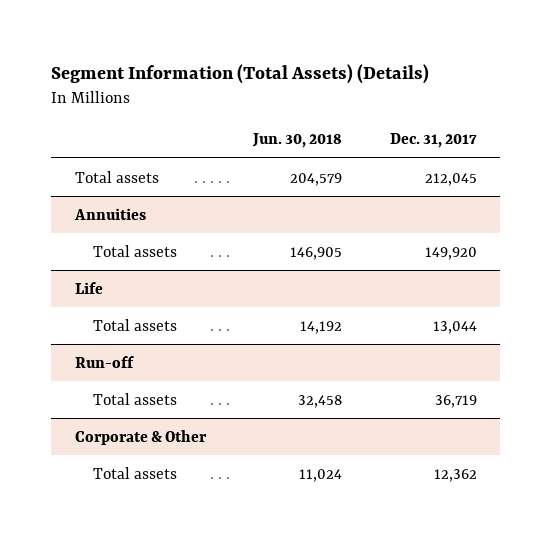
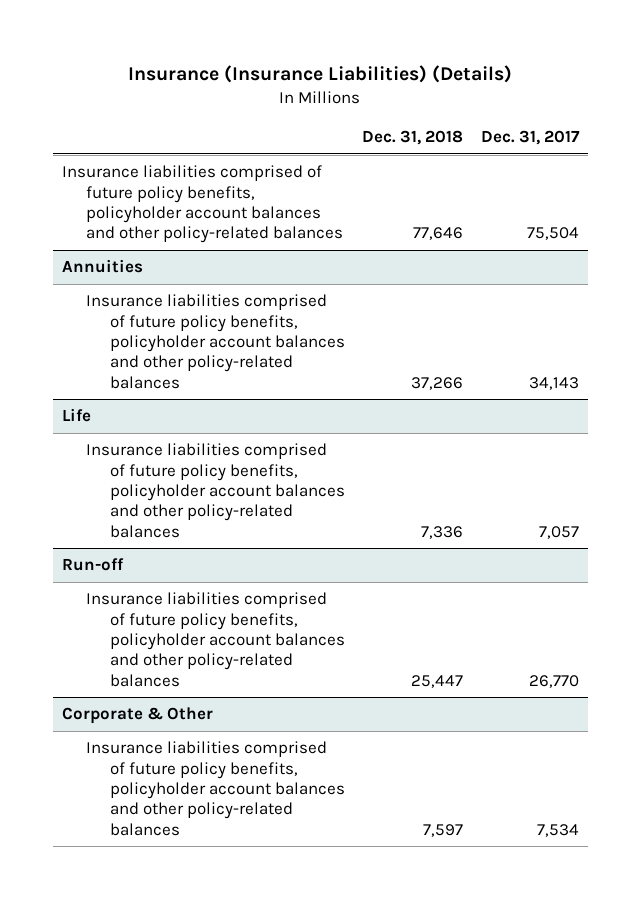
[51,64,430,85] Segment Information (Total Assets) (Details) -> [128,64,513,83] Insurance (Insurance Liabilities) (Details)
[252,133,343,149] Jun. 30, 2018 -> none
none -> [362,130,464,146] Dec. 31, 2018
[75,170,160,183] Total assets -> none
none -> [61,165,343,244] Insurance liabilities comprised of future policy benefits, policyholder account balances and other policy-related balances
[93,244,178,257] Total assets -> none
none -> [85,294,345,389] Insurance liabilities comprised of future policy benefits, policyholder account balances and other policy-related balances
[93,318,178,331] Total assets -> none
none -> [85,443,345,538] Insurance liabilities comprised of future policy benefits, policyholder account balances and other policy-related balances
[93,392,178,405] Total assets -> none
none -> [85,592,345,687] Insurance liabilities comprised of future policy benefits, policyholder account balances and other policy-related balances
[93,466,178,479] Total assets -> none
none -> [85,741,345,836] Insurance liabilities comprised of future policy benefits, policyholder account balances and other policy-related balances

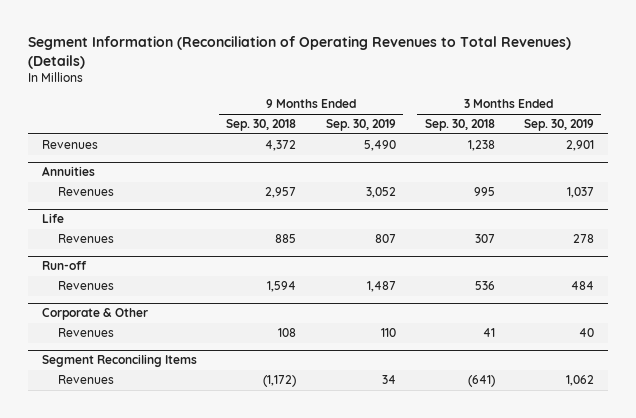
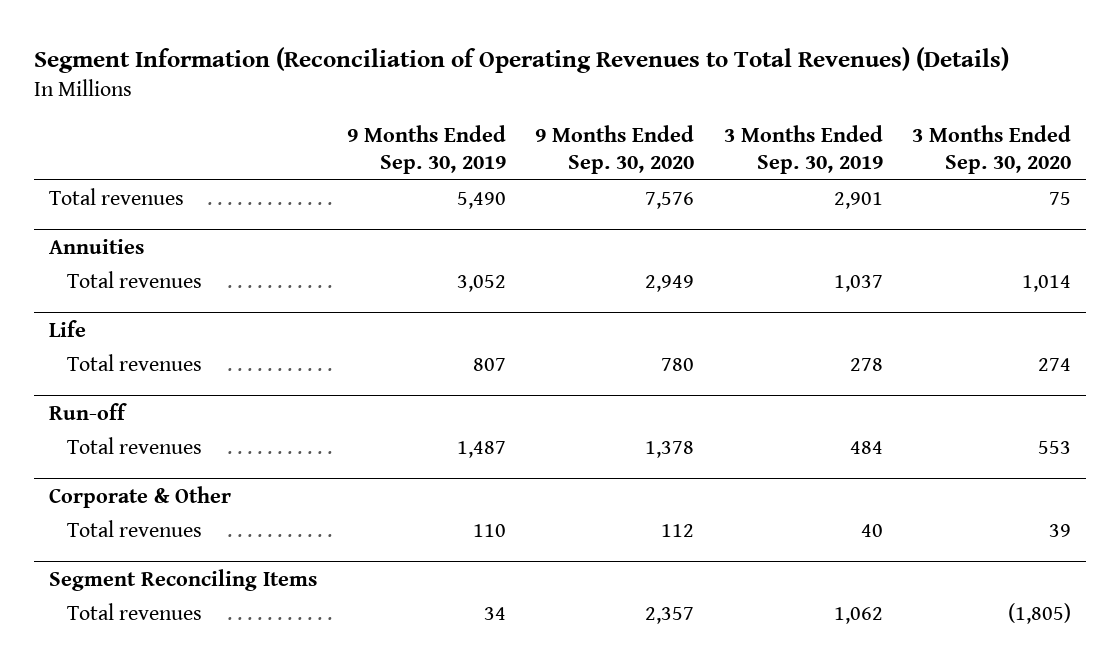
[226,119,297,132] Sep. 30, 2018 -> none
[424,119,495,132] Sep. 30, 2018 -> none
none -> [535,124,695,175] 9 Months Ended Sep. 30, 2020
none -> [912,124,1072,175] 3 Months Ended Sep. 30, 2020
[42,140,99,150] Revenues -> [48,187,184,205] Total revenues
[57,187,114,197] Revenues -> [66,270,202,288] Total revenues
[57,234,114,244] Revenues -> [66,353,202,371] Total revenues
[57,281,114,291] Revenues -> [66,436,202,454] Total revenues
[57,328,114,338] Revenues -> [66,519,202,537] Total revenues
[57,375,114,385] Revenues -> [66,602,202,620] Total revenues

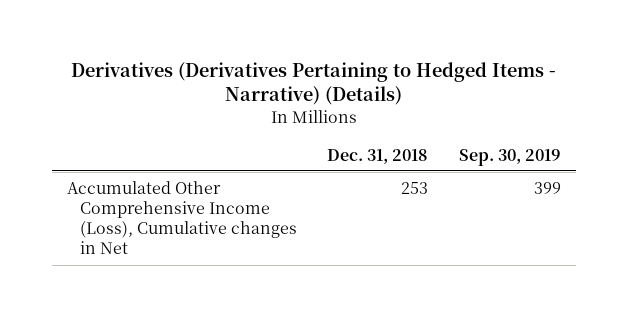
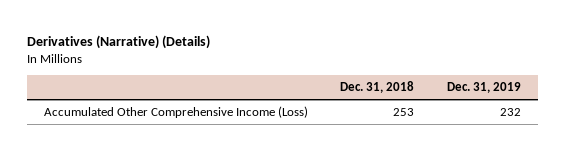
[71,61,557,106] Derivatives (Derivatives Pertaining to Hedged Items - Narrative) (Details) -> [27,35,211,50] Derivatives (Narrative) (Details)
[458,148,561,166] Sep. 30, 2019 -> none
none -> [447,82,522,94] Dec. 31, 2019
[67,180,298,255] Accumulated Other Comprehensive Income (Loss), Cumulative changes in Net -> [43,105,308,118] Accumulated Other Comprehensive Income (Loss)

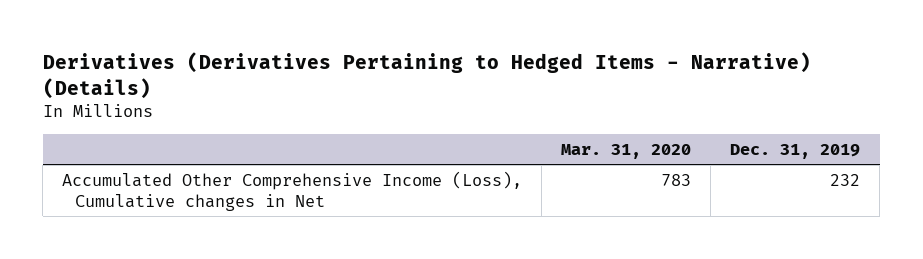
[27,35,211,50] Derivatives (Narrative) (Details) -> [42,51,811,99] Derivatives (Derivatives Pertaining to Hedged Items - Narrative) (Details)
[340,81,415,94] Dec. 31, 2018 -> none
none -> [561,143,692,159] Mar. 31, 2020
[43,105,308,118] Accumulated Other Comprehensive Income (Loss) -> [62,171,523,211] Accumulated Other Comprehensive Income (Loss), Cumulative changes in Net

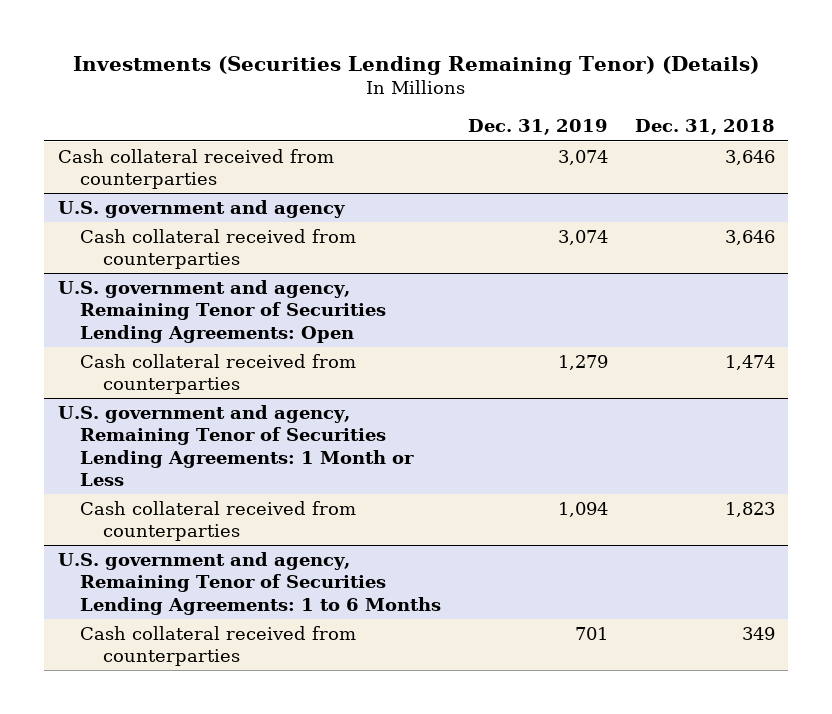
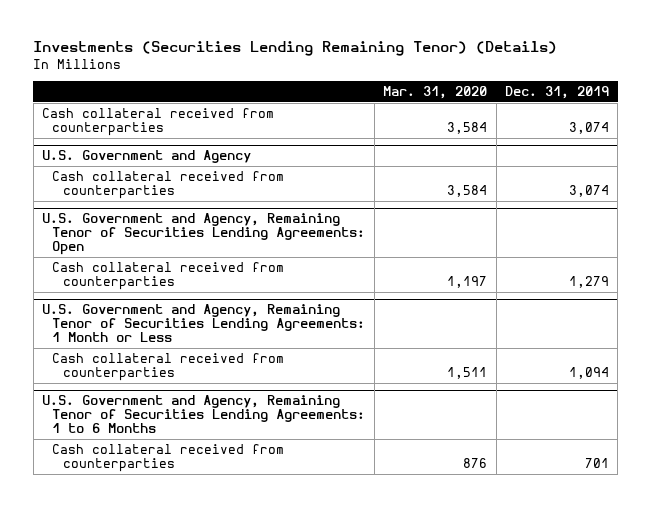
[634,119,775,136] Dec. 31, 2018 -> none
none -> [383,85,488,99] Mar. 31, 2020
[57,199,345,218] U.S. government and agency -> [42,150,252,164] U.S. Government and Agency
[57,279,387,343] U.S. government and agency, Remaining Tenor of Securities Lending Agreements: Open -> [42,213,366,256] U.S. Government and Agency, Remaining Tenor of Securities Lending Agreements: Open
[57,404,415,487] U.S. government and agency, Remaining Tenor of Securities Lending Agreements: 1 Month or Less -> [42,304,366,343] U.S. Government and Agency, Remaining Tenor of Securities Lending Agreements: 1 Month or Less
[57,551,442,615] U.S. government and agency, Remaining Tenor of Securities Lending Agreements: 1 to 6 Months -> [42,395,366,434] U.S. Government and Agency, Remaining Tenor of Securities Lending Agreements: 1 to 6 Months

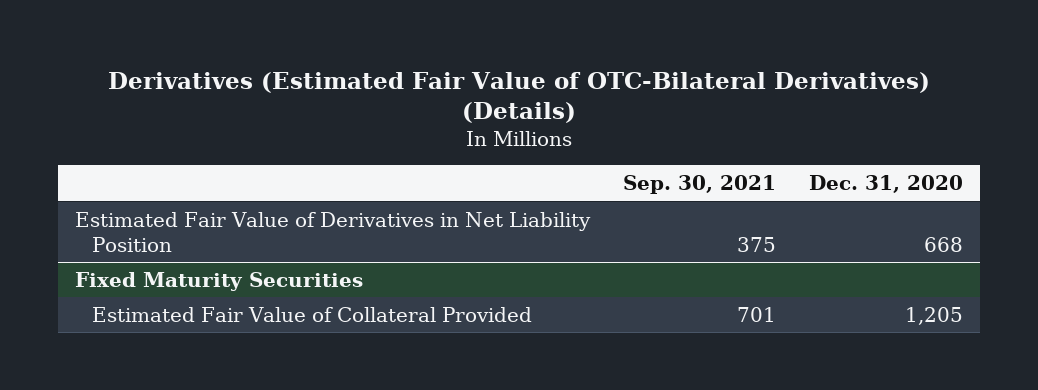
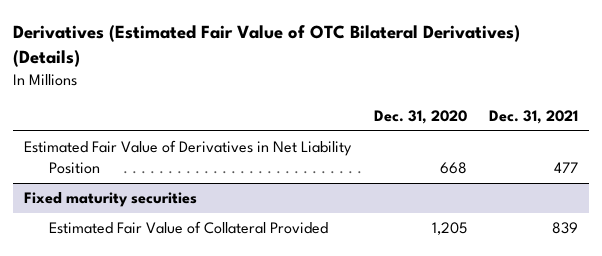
[108,71,931,124] Derivatives (Estimated Fair Value of OTC-Bilateral Derivatives) (Details) -> [13,25,521,68] Derivatives (Estimated Fair Value of OTC Bilateral Derivatives) (Details)
[623,175,777,195] Sep. 30, 2021 -> none
none -> [488,110,578,125] Dec. 31, 2021
[74,271,363,291] Fixed Maturity Securities -> [24,192,198,208] Fixed maturity securities

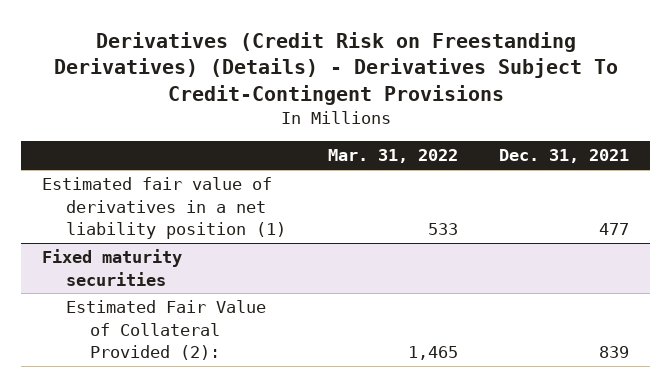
[13,25,521,68] Derivatives (Estimated Fair Value of OTC Bilateral Derivatives) (Details) -> [53,31,618,105] Derivatives (Credit Risk on Freestanding Derivatives) (Details) - Derivatives Subject To Credit-Contingent Provisions
[373,110,467,125] Dec. 31, 2020 -> none
none -> [327,149,458,164] Mar. 31, 2022
[24,140,353,174] Estimated Fair Value of Derivatives in Net Liability Position -> [41,177,286,239] Estimated fair value of derivatives in a net liability position (1)
[49,221,329,235] Estimated Fair Value of Collateral Provided -> [65,300,266,360] Estimated Fair Value of Collateral Provided (2):

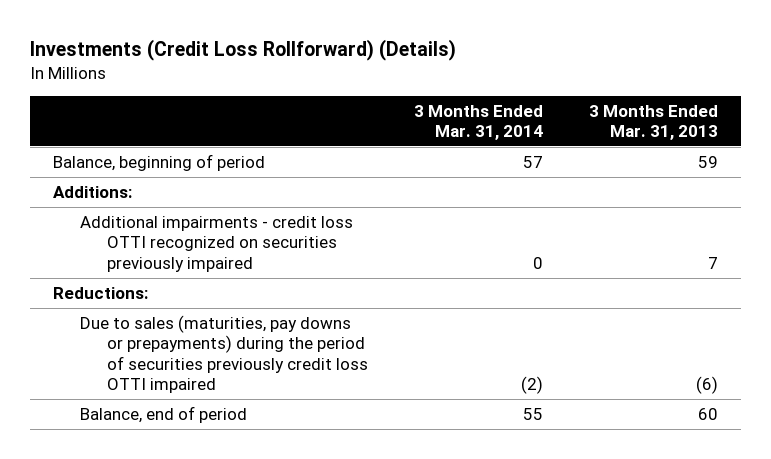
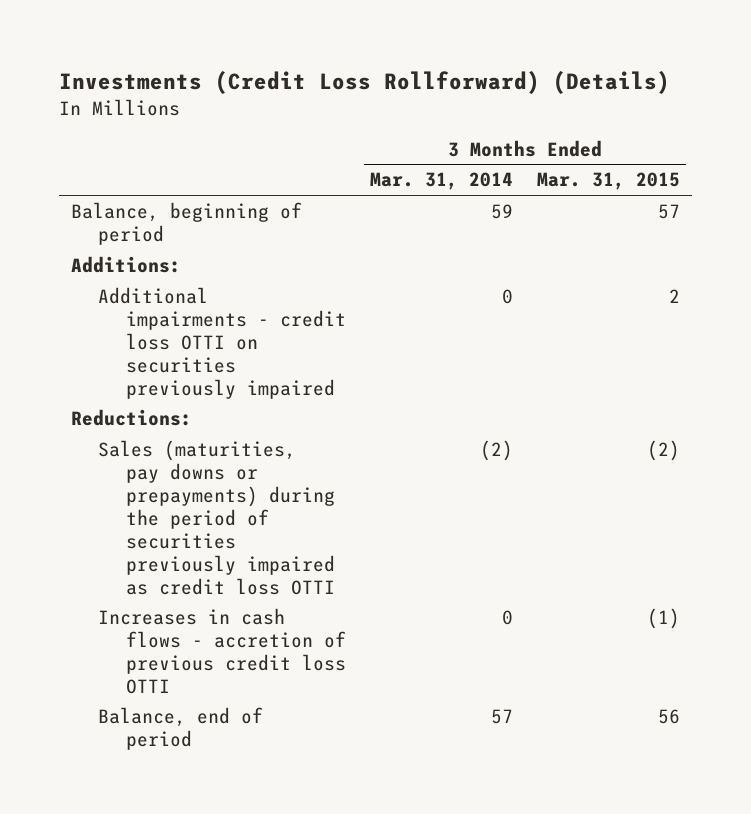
[589,104,719,141] 3 Months Ended Mar. 31, 2013 -> none
none -> [537,172,681,191] Mar. 31, 2015
[522,155,543,168] 57 -> [491,204,514,220] 59
[79,215,353,272] Additional impairments - credit loss OTTI recognized on securities previously impaired -> [98,287,346,399] Additional impairments - credit loss OTTI on securities previously impaired
[79,314,368,394] Due to sales (maturities, pay downs or prepayments) during the period of securities previously credit loss OTTI impaired -> [98,440,335,595] Sales (maturities, pay downs or prepayments) during the period of securities previously impaired as credit loss OTTI
none -> [98,608,346,694] Increases in cash flows - accretion of previous credit loss OTTI
[522,407,543,420] 55 -> [491,709,514,725] 57

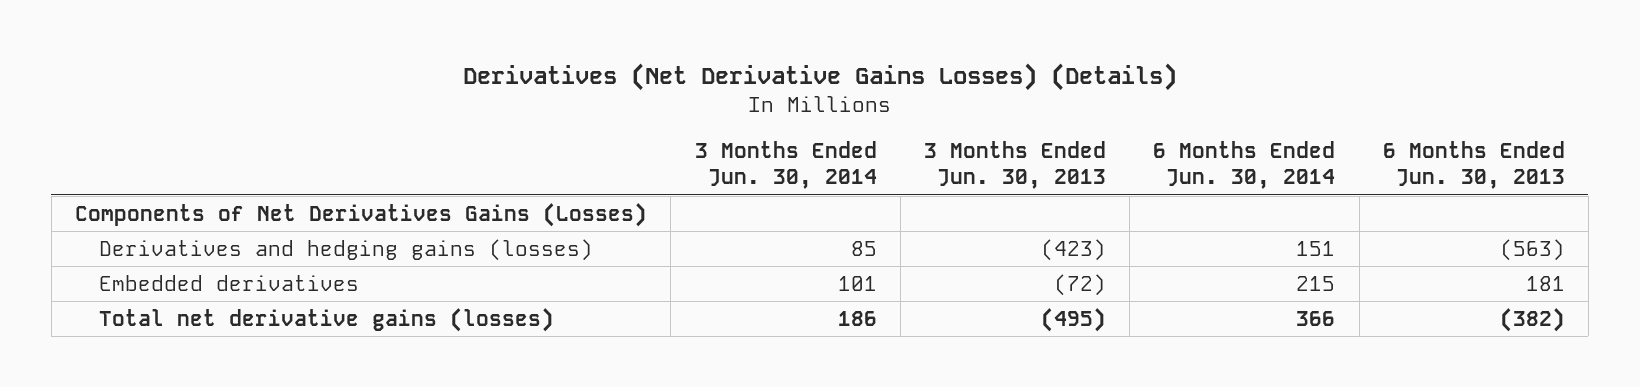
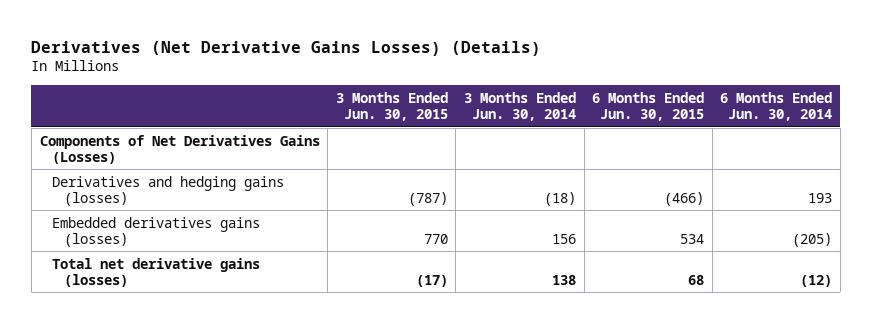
[923,140,1106,190] 3 Months Ended Jun. 30, 2013 -> none
[1382,140,1565,190] 6 Months Ended Jun. 30, 2013 -> none
none -> [335,91,448,121] 3 Months Ended Jun. 30, 2015
none -> [592,91,705,121] 6 Months Ended Jun. 30, 2015
[850,240,877,256] 85 -> [543,191,576,206] (18)
[1296,240,1336,256] 151 -> [808,192,833,203] 193
[99,274,360,291] Embedded derivatives -> [51,216,260,247] Embedded derivatives gains (losses)
[837,275,877,291] 101 -> [551,233,576,244] 156
[1296,275,1336,291] 215 -> [792,232,833,247] (205)
[837,310,877,326] 186 -> [551,274,576,285] 138
[1296,310,1336,326] 366 -> [800,274,833,287] (12)

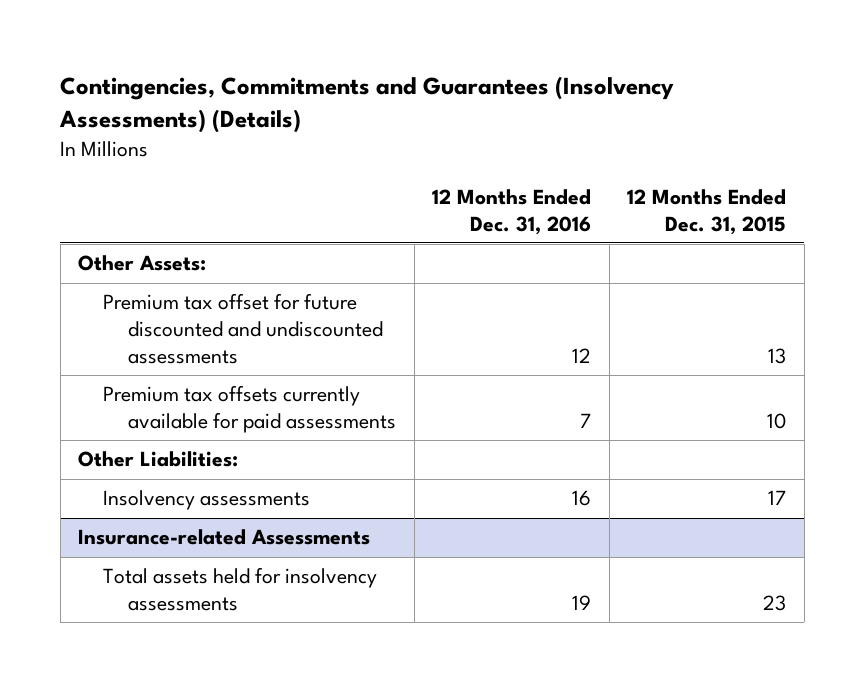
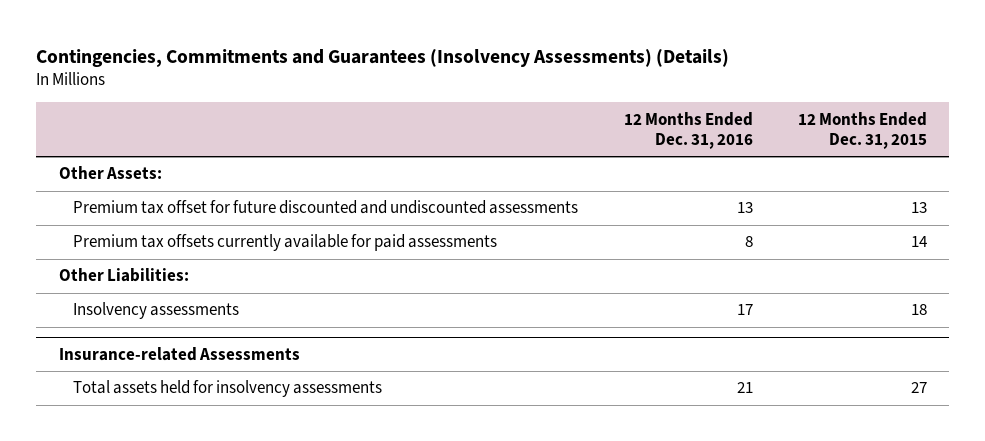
[572,348,592,364] 12 -> [736,202,753,214] 13
[580,413,592,429] 7 -> [744,236,753,248] 8
[767,413,787,430] 10 -> [910,236,927,248] 14
[572,490,592,507] 16 -> [736,304,753,316] 17
[768,490,787,506] 17 -> [910,304,927,316] 18
[572,595,592,611] 19 -> [736,382,753,394] 21
[763,595,787,612] 23 -> [910,382,927,394] 27

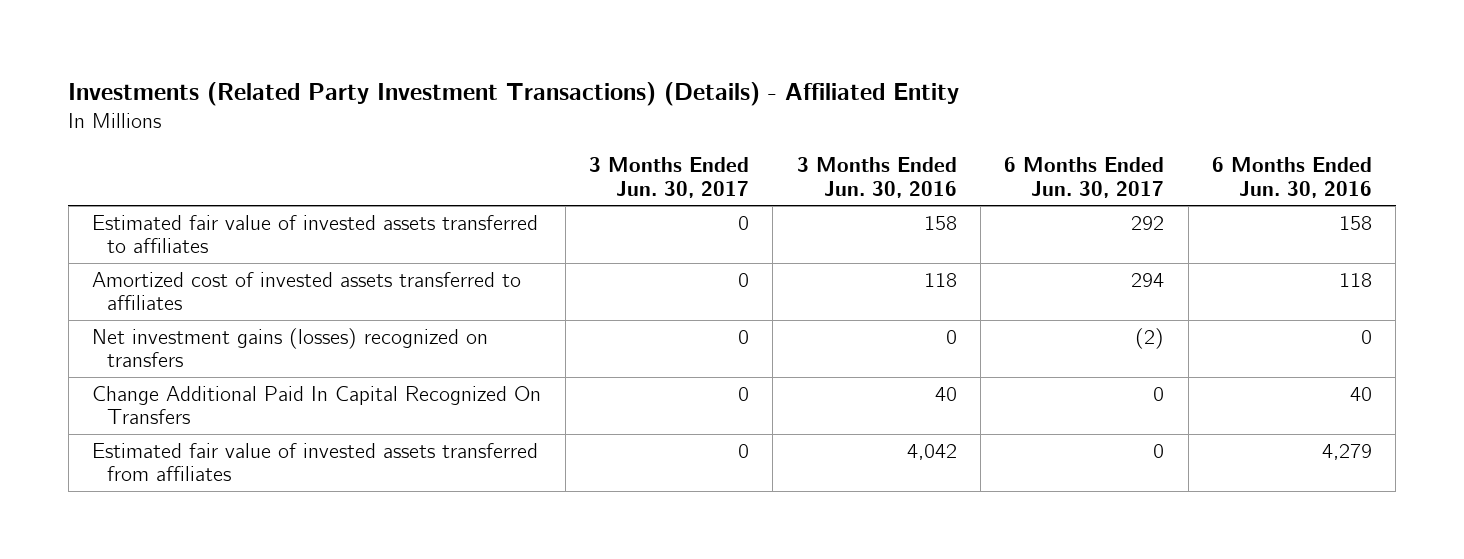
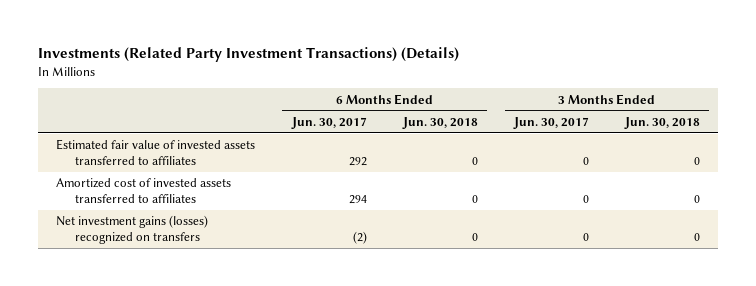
[68,82,960,107] Investments (Related Party Investment Transactions) (Details) - Affiliated Entity -> [38,47,460,63] Investments (Related Party Investment Transactions) (Details)
[796,157,957,198] 3 Months Ended Jun. 30, 2016 -> none
[1211,157,1372,198] 6 Months Ended Jun. 30, 2016 -> none
none -> [401,116,478,129] Jun. 30, 2018
none -> [623,116,700,129] Jun. 30, 2018
[92,385,542,425] Change Additional Paid In Capital Recognized On Transfers -> none
[92,442,539,482] Estimated fair value of invested assets transferred from affiliates -> none

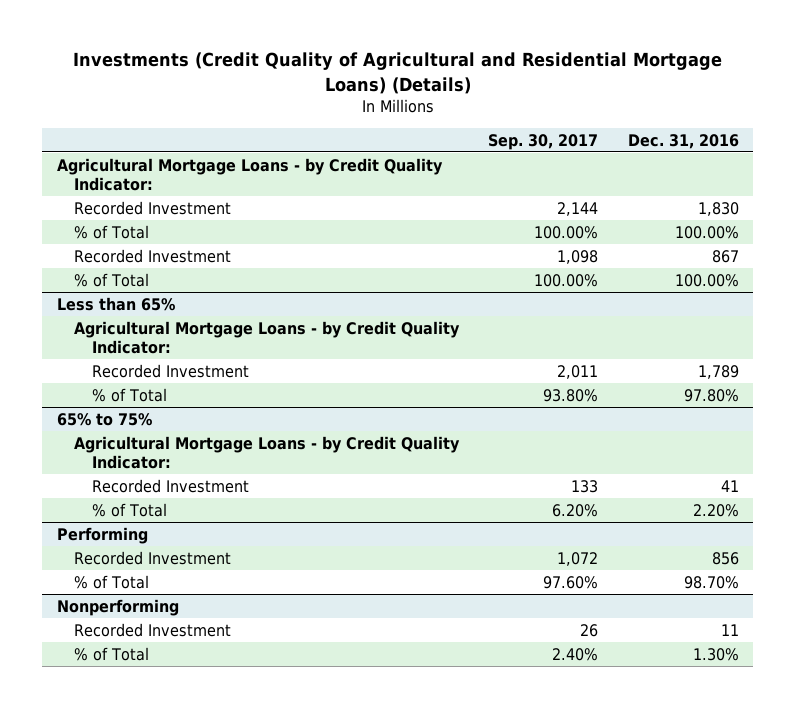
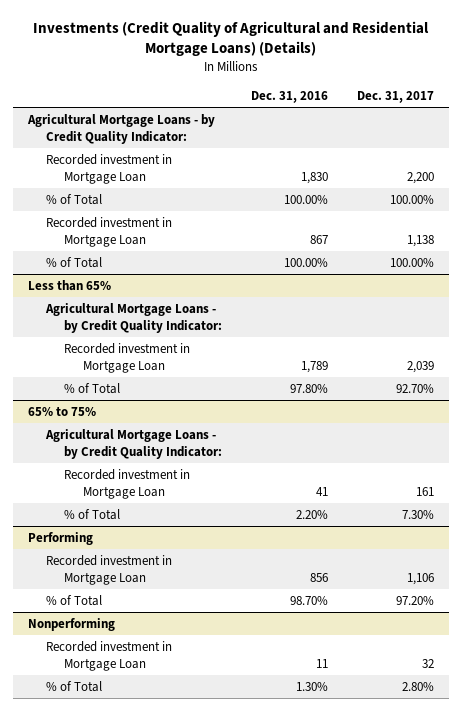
[488,133,599,150] Sep. 30, 2017 -> none
none -> [357,90,435,103] Dec. 31, 2017
[74,200,232,215] Recorded Investment -> [46,153,173,184] Recorded investment in Mortgage Loan
[74,248,232,263] Recorded Investment -> [46,216,173,247] Recorded investment in Mortgage Loan
[91,363,249,378] Recorded Investment -> [64,342,191,373] Recorded investment in Mortgage Loan
[91,478,249,493] Recorded Investment -> [64,468,191,499] Recorded investment in Mortgage Loan
[74,550,232,565] Recorded Investment -> [46,554,173,585] Recorded investment in Mortgage Loan
[74,622,232,637] Recorded Investment -> [46,640,173,671] Recorded investment in Mortgage Loan

